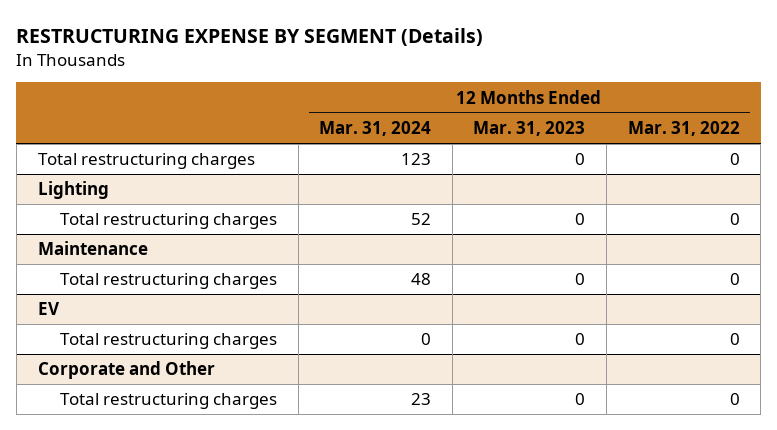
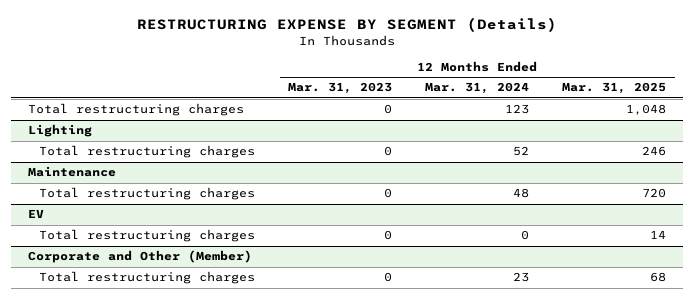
[627,121,740,137] Mar. 31, 2022 -> none
none -> [562,82,667,95] Mar. 31, 2025
[37,361,215,380] Corporate and Other -> [27,250,252,264] Corporate and Other (Member)

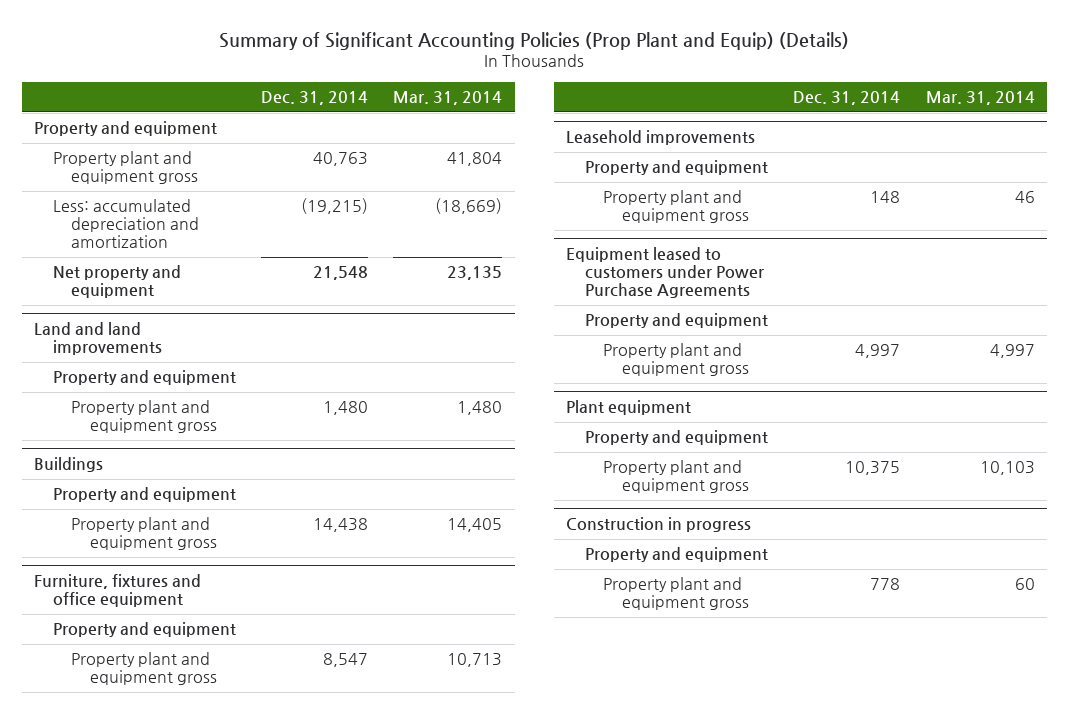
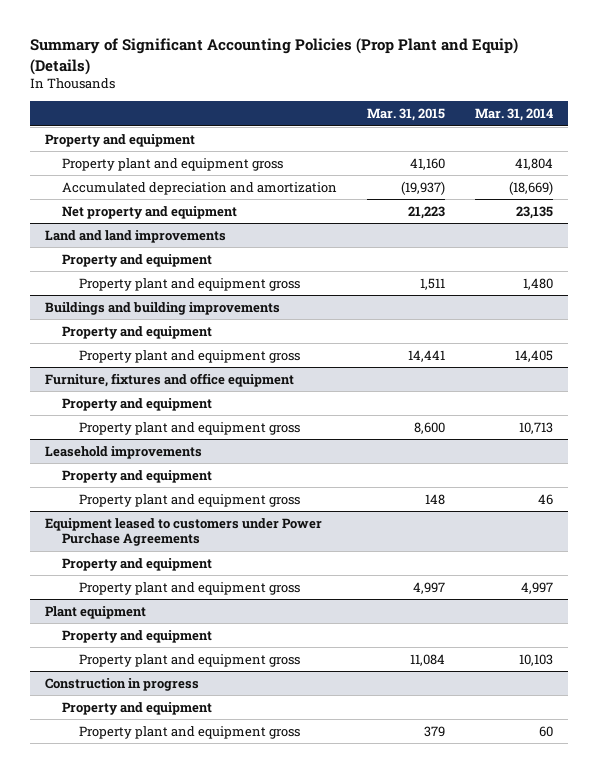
[261,91,369,106] Dec. 31, 2014 -> none
none -> [366,108,445,122] Mar. 31, 2015
[52,199,200,249] Less: accumulated depreciation and amortization -> [61,181,337,195] Accumulated depreciation and amortization
[34,457,104,473] Buildings -> [44,301,280,315] Buildings and building improvements

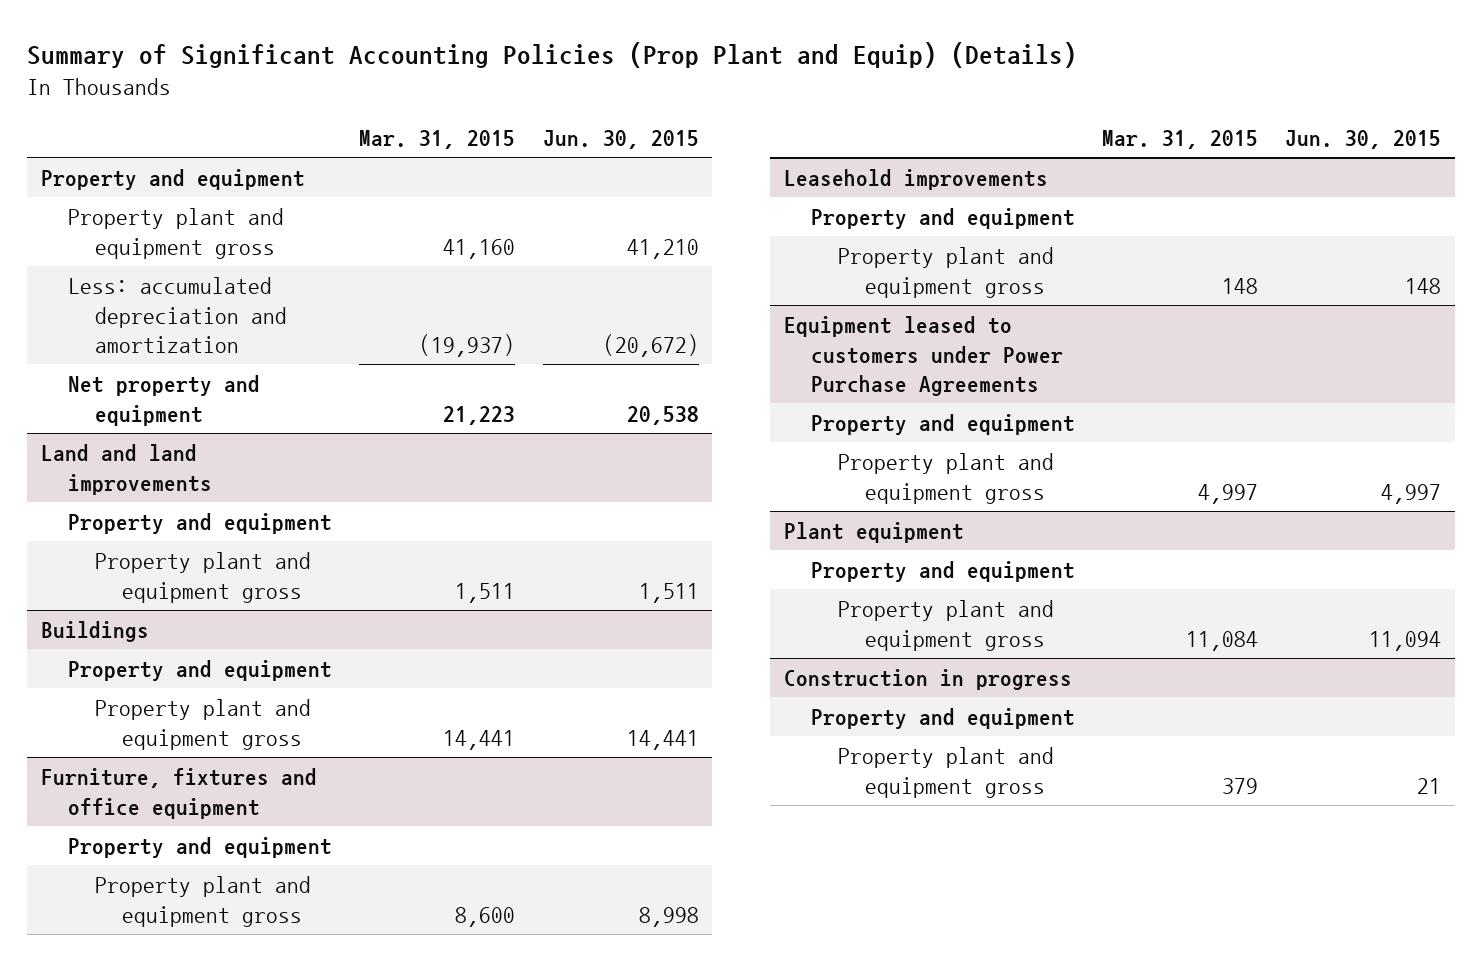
[474,108,553,122] Mar. 31, 2014 -> none
none -> [542,129,699,149] Jun. 30, 2015
[61,181,337,195] Accumulated depreciation and amortization -> [67,277,288,353] Less: accumulated depreciation and amortization
[44,301,280,315] Buildings and building improvements -> [40,621,149,643] Buildings

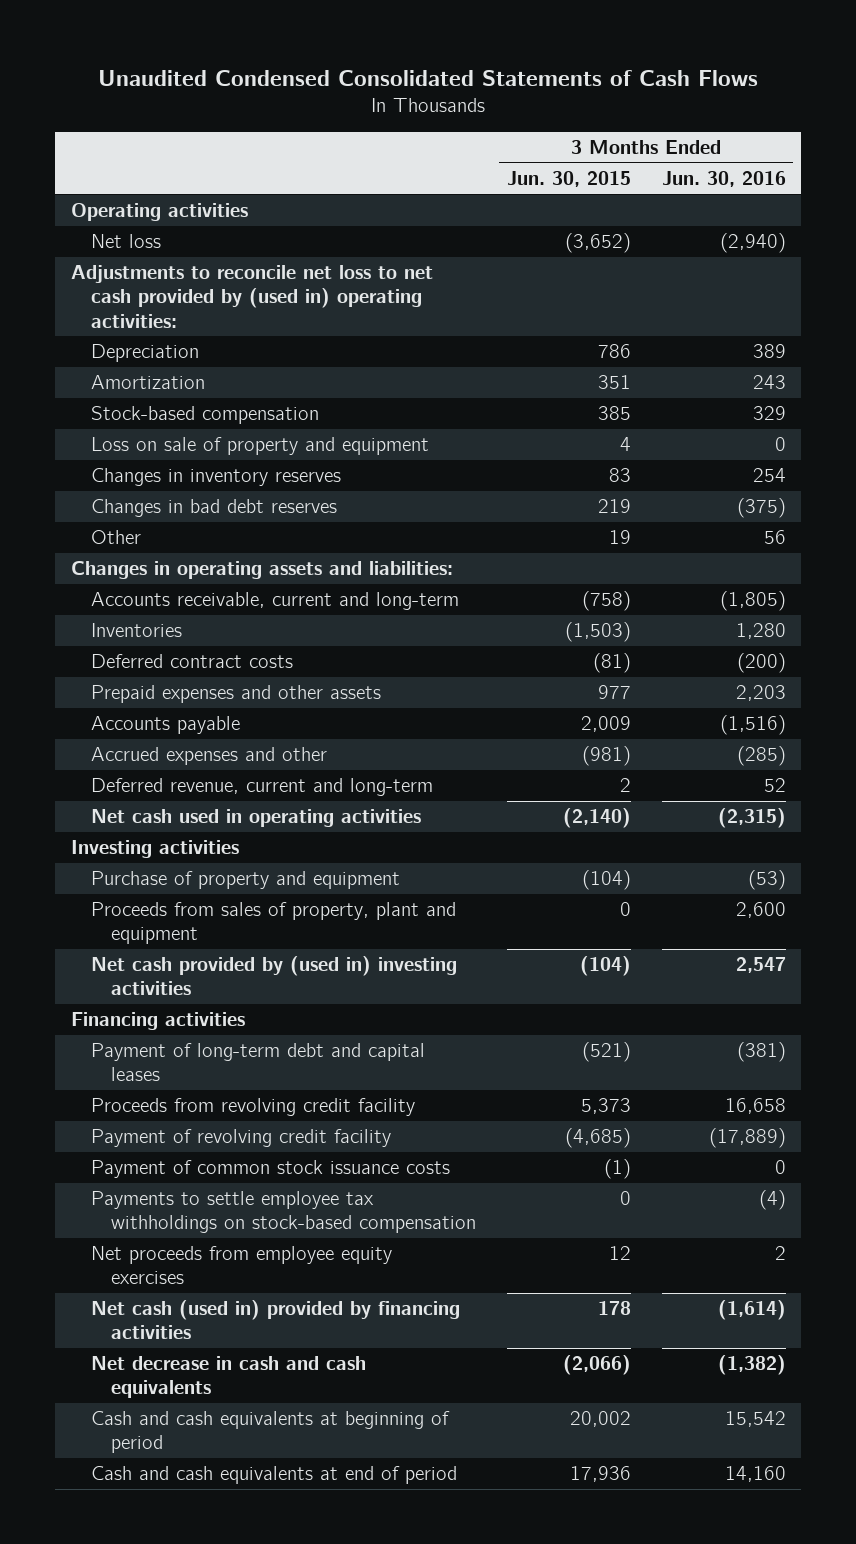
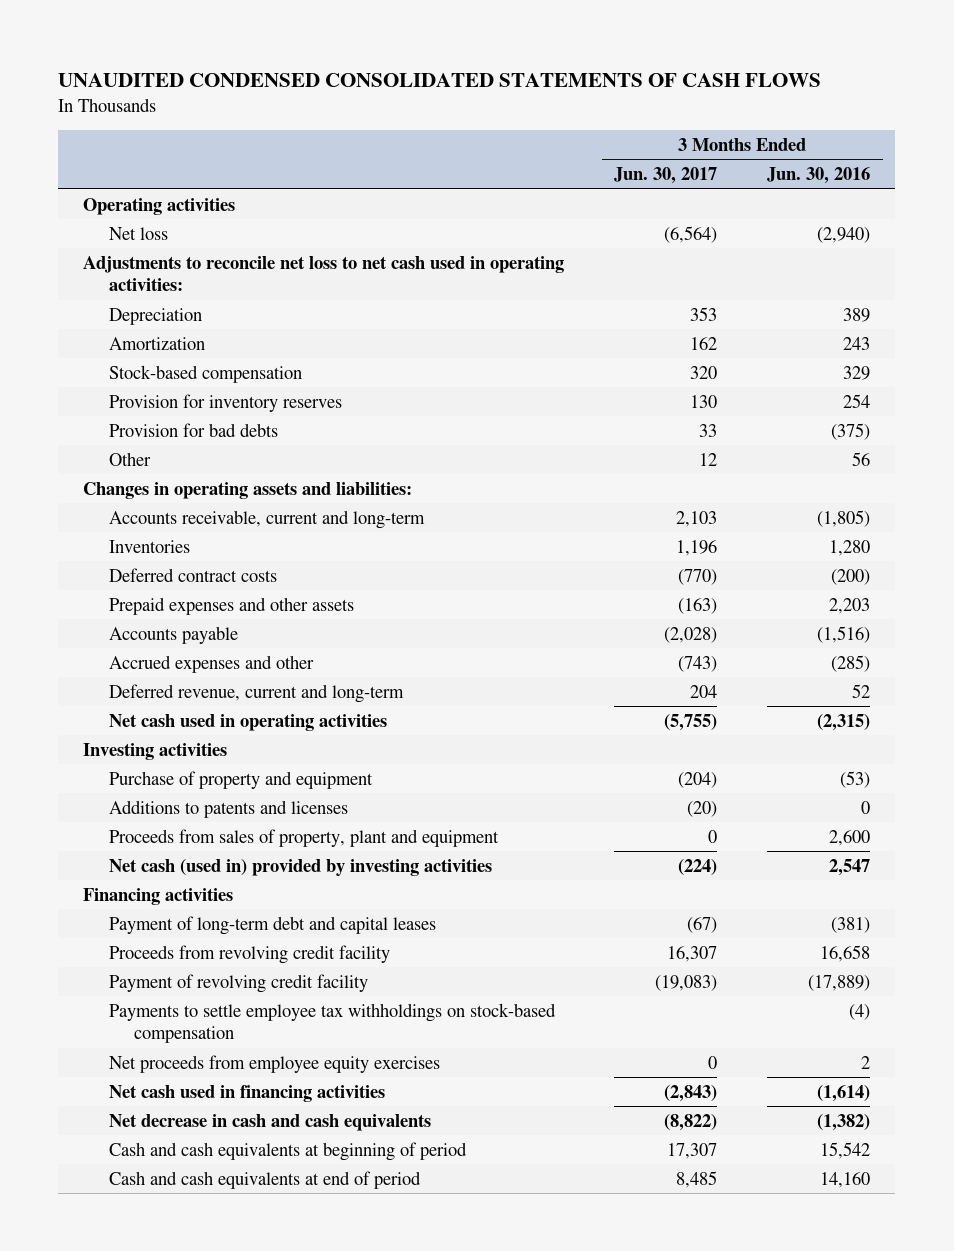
[98,69,759,86] Unaudited Condensed Consolidated Statements of Cash Flows -> [58,72,822,87] UNAUDITED CONDENSED CONSOLIDATED STATEMENTS OF CASH FLOWS
[506,170,631,187] Jun. 30, 2015 -> none
none -> [614,167,718,185] Jun. 30, 2017
[70,265,433,328] Adjustments to reconcile net loss to net cash provided by (used in) operating activities: -> [83,255,565,292] Adjustments to reconcile net loss to net cash used in operating activities:
[90,437,429,456] Loss on sale of property and equipment -> none
[90,468,341,487] Changes in inventory reserves -> [108,393,342,412] Provision for inventory reserves
[90,499,337,518] Changes in bad debt reserves -> [108,422,278,437] Provision for bad debts
none -> [108,799,348,818] Additions to patents and licenses
[90,956,457,996] Net cash provided by (used in) investing activities -> [108,858,492,876] Net cash (used in) provided by investing activities
[90,1160,450,1179] Payment of common stock issuance costs -> none
[90,1300,460,1340] Net cash (used in) provided by financing activities -> [108,1084,385,1102] Net cash used in financing activities

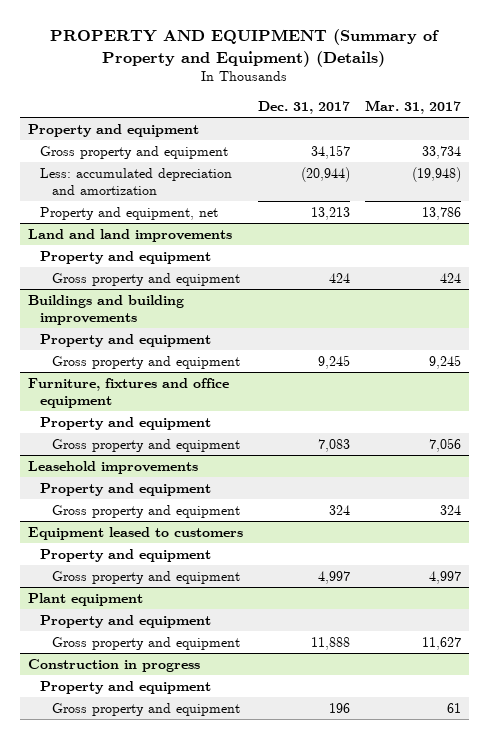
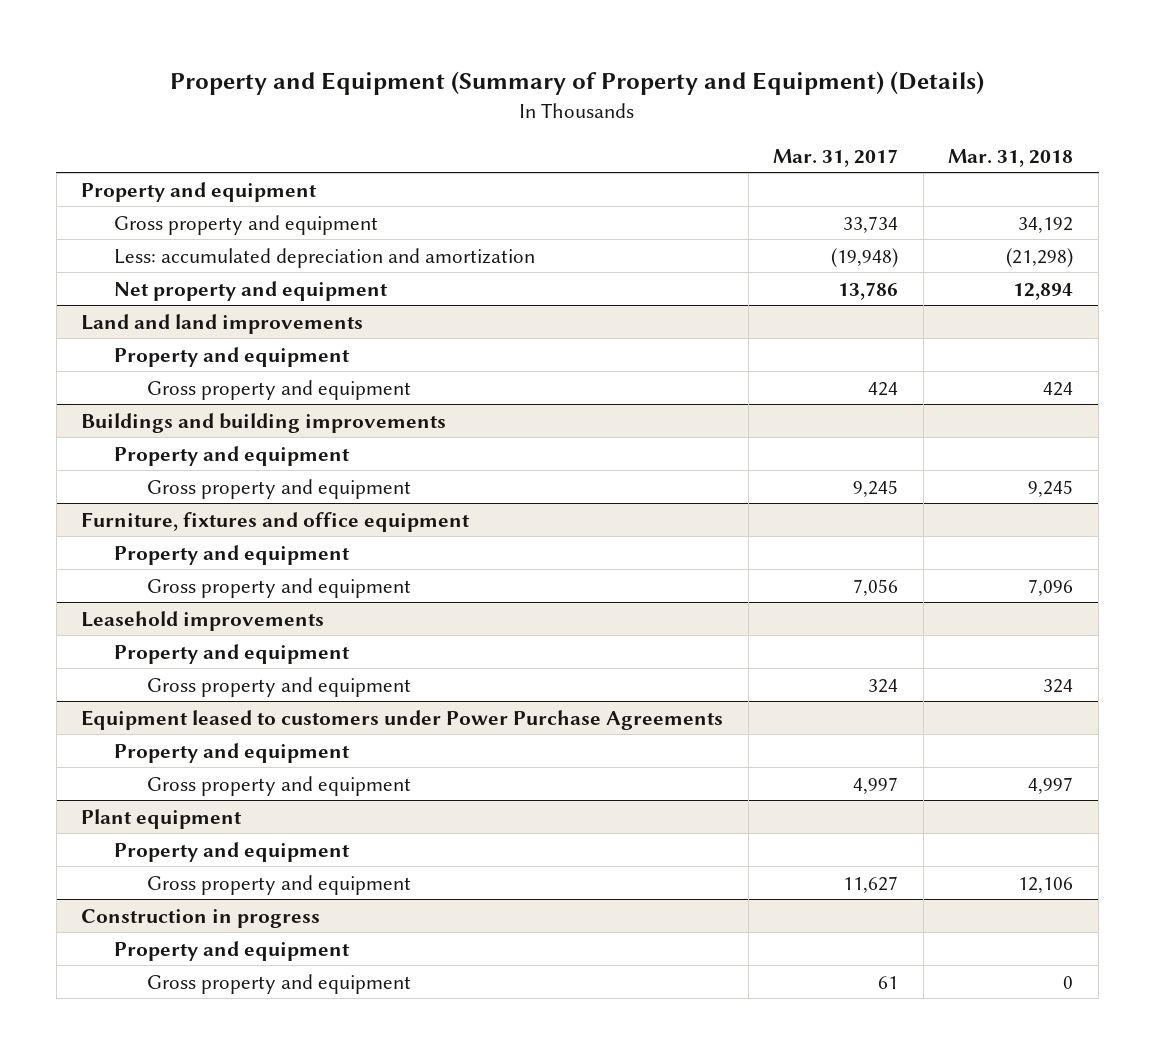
[50,29,440,67] PROPERTY AND EQUIPMENT (Summary of Property and Equipment) (Details) -> [170,71,985,96] Property and Equipment (Summary of Property and Equipment) (Details)
[257,101,350,115] Dec. 31, 2017 -> none
none -> [948,148,1074,167] Mar. 31, 2018
[39,206,218,220] Property and equipment, net -> [114,280,389,301] Net property and equipment
[27,526,243,540] Equipment leased to customers -> [81,709,724,730] Equipment leased to customers under Power Purchase Agreements

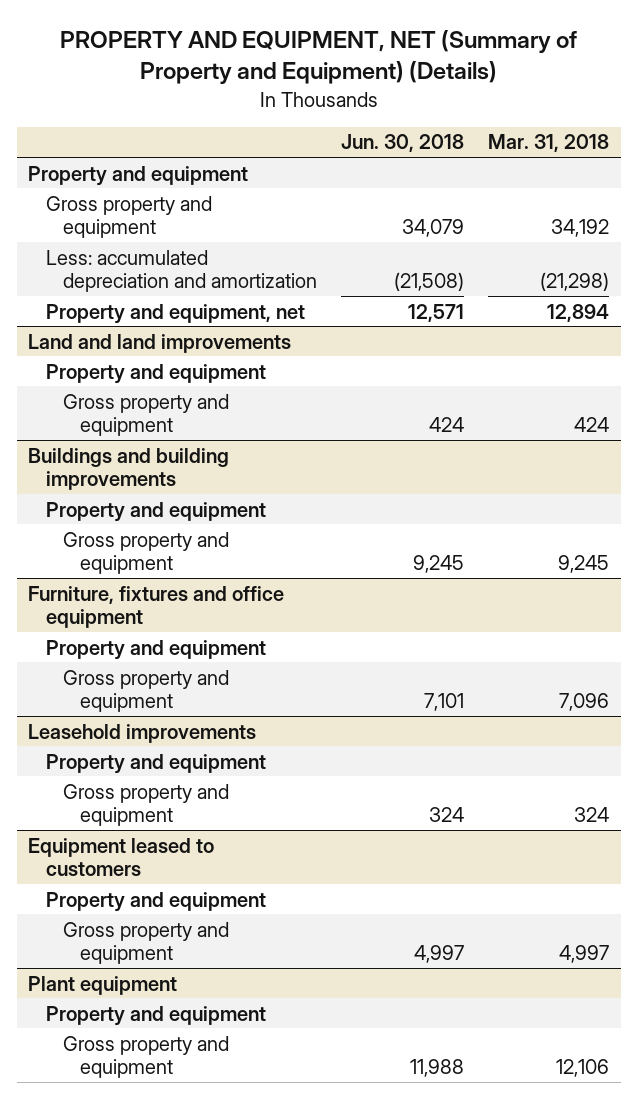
[170,71,985,96] Property and Equipment (Summary of Property and Equipment) (Details) -> [59,29,577,85] PROPERTY AND EQUIPMENT, NET (Summary of Property and Equipment) (Details)
[773,148,899,167] Mar. 31, 2017 -> none
none -> [340,134,464,153] Jun. 30, 2018
[114,280,389,301] Net property and equipment -> [45,303,305,324] Property and equipment, net
[81,709,724,730] Equipment leased to customers under Power Purchase Agreements -> [28,837,215,876] Equipment leased to customers
[81,908,321,928] Construction in progress -> none
[114,940,351,961] Property and equipment -> none
[147,973,412,994] Gross property and equipment -> none

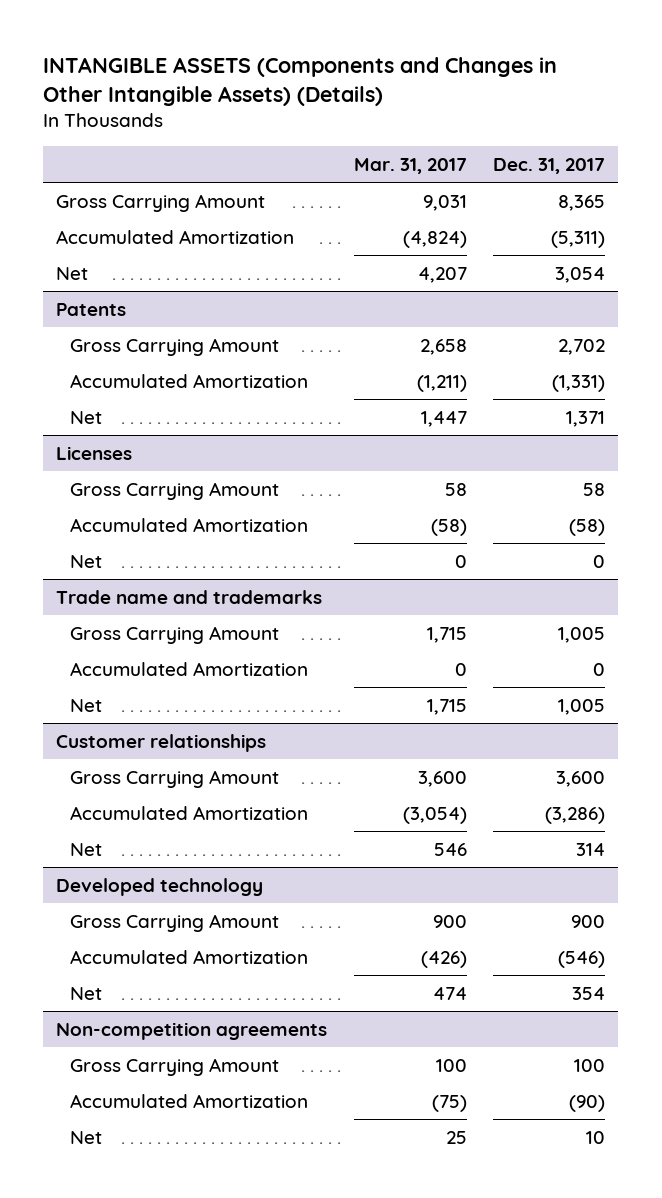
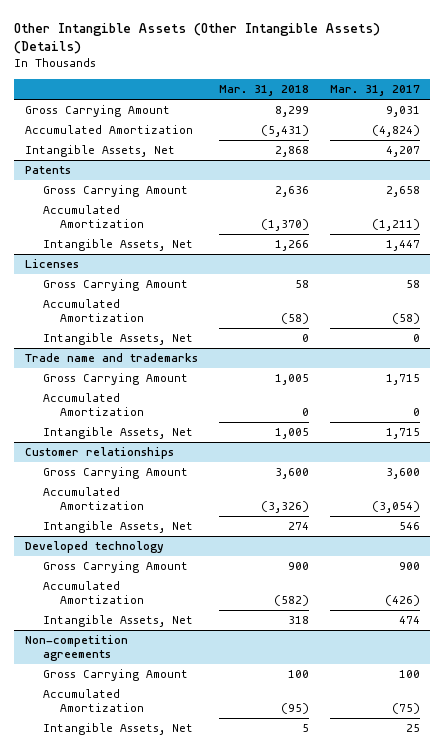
[43,56,558,106] INTANGIBLE ASSETS (Components and Changes in Other Intangible Assets) (Details) -> [14,22,381,55] Other Intangible Assets (Other Intangible Assets) (Details)
[493,157,606,174] Dec. 31, 2017 -> none
none -> [218,85,309,97] Mar. 31, 2018
[56,266,89,280] Net -> [24,145,175,158] Intangible Assets, Net
[69,410,102,424] Net -> [42,239,193,252] Intangible Assets, Net
[69,554,102,568] Net -> [42,333,193,346] Intangible Assets, Net
[69,698,102,712] Net -> [42,427,193,440] Intangible Assets, Net
[69,842,102,856] Net -> [42,521,193,534] Intangible Assets, Net
[69,986,102,1000] Net -> [42,615,193,628] Intangible Assets, Net
[69,1130,102,1144] Net -> [42,723,193,736] Intangible Assets, Net

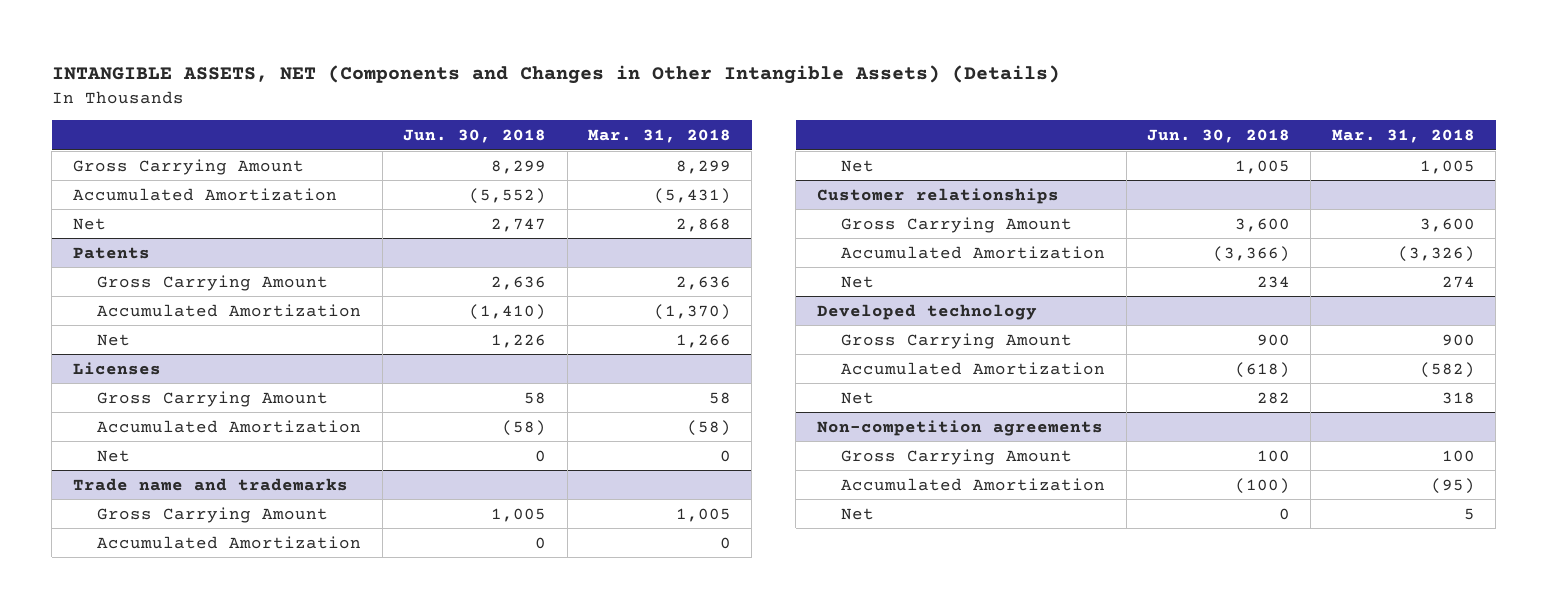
[14,22,381,55] Other Intangible Assets (Other Intangible Assets) (Details) -> [51,65,1060,85] INTANGIBLE ASSETS, NET (Components and Changes in Other Intangible Assets) (Details)
[329,85,420,97] Mar. 31, 2017 -> none
none -> [403,129,547,144] Jun. 30, 2018
[24,145,175,158] Intangible Assets, Net -> [72,217,106,230] Net
[42,239,193,252] Intangible Assets, Net -> [97,333,131,346] Net
[42,333,193,346] Intangible Assets, Net -> [97,449,131,462] Net
[42,427,193,440] Intangible Assets, Net -> [841,159,875,172] Net
[42,521,193,534] Intangible Assets, Net -> [841,275,875,288] Net
[42,615,193,628] Intangible Assets, Net -> [841,391,875,404] Net
[42,723,193,736] Intangible Assets, Net -> [841,507,875,520] Net

